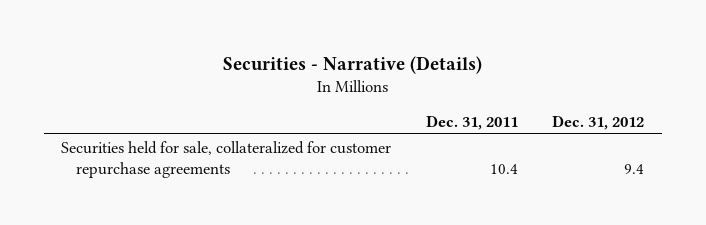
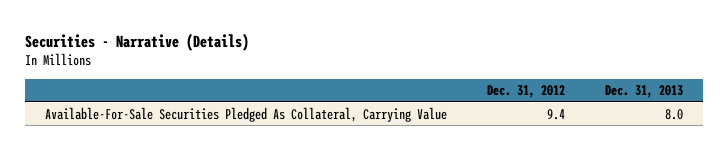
[425,114,518,130] Dec. 31, 2011 -> none
none -> [604,85,683,99] Dec. 31, 2013
[61,140,392,178] Securities held for sale, collateralized for customer repurchase agreements -> [44,106,447,122] Available-For-Sale Securities Pledged As Collateral, Carrying Value

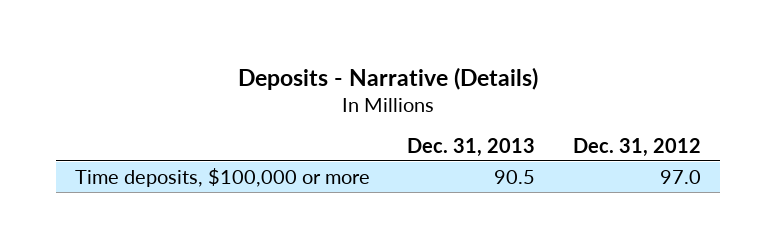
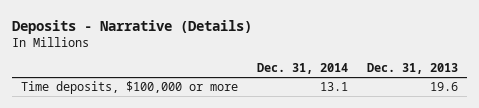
[573,137,702,157] Dec. 31, 2012 -> none
none -> [257,63,349,75] Dec. 31, 2014
[494,169,536,184] 90.5 -> [429,82,458,92] 19.6

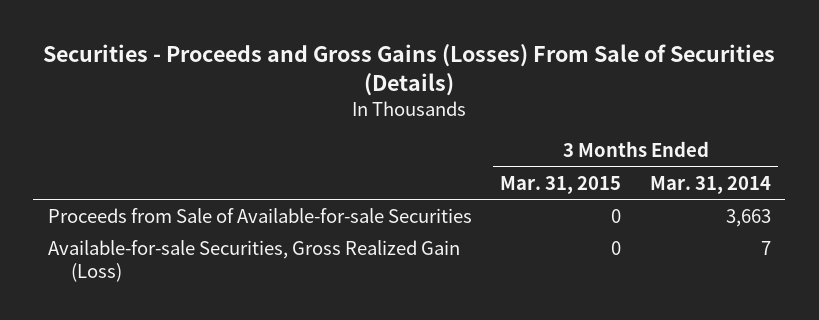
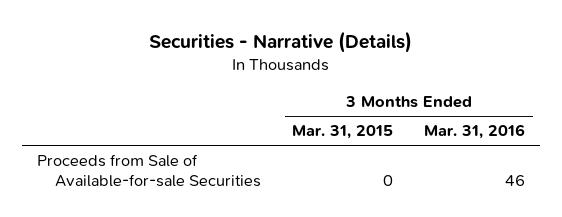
[43,44,776,96] Securities - Proceeds and Gross Gains (Losses) From Sale of Securities (Details) -> [149,30,413,53] Securities - Narrative (Details)
[650,175,772,194] Mar. 31, 2014 -> none
none -> [423,124,525,140] Mar. 31, 2016
[47,239,460,283] Available-for-sale Securities, Gross Realized Gain (Loss) -> none

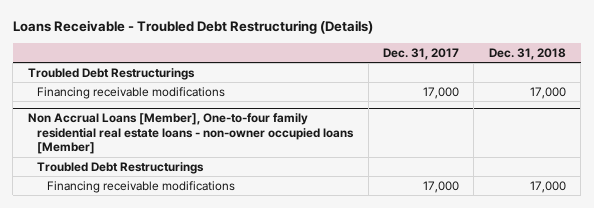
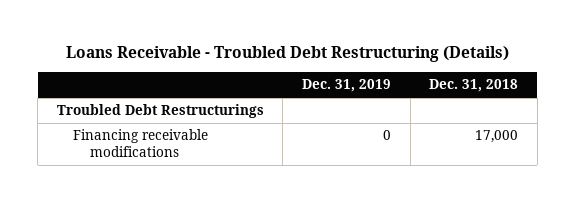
[383,47,460,60] Dec. 31, 2017 -> none
none -> [302,79,392,93] Dec. 31, 2019
[27,113,355,155] Non Accrual Loans [Member], One-to-four family residential real estate loans - non-owner occupied loans [Member] -> none
[37,161,205,174] Troubled Debt Restructurings -> none
[46,180,235,193] Financing receivable modifications -> none

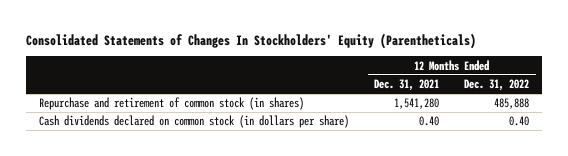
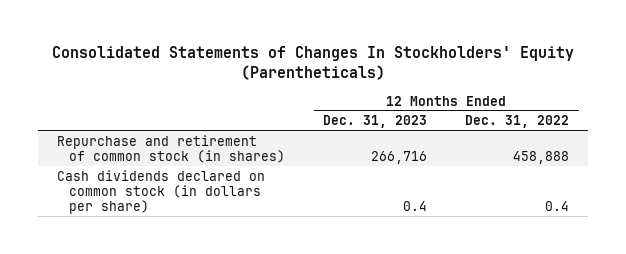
[374,79,440,92] Dec. 31, 2021 -> none
none -> [323,115,428,129] Dec. 31, 2023
[494,98,530,110] 485,888 -> [513,150,570,164] 458,888
[509,116,530,127] 0.40 -> [545,200,570,211] 0.4

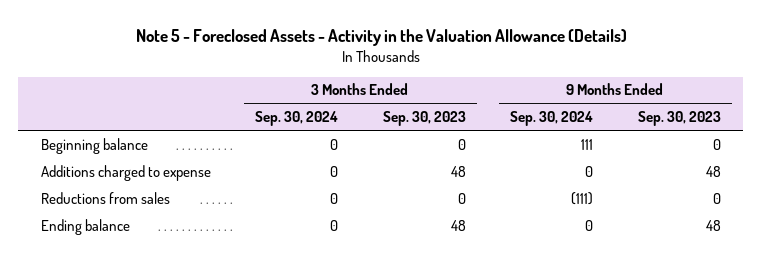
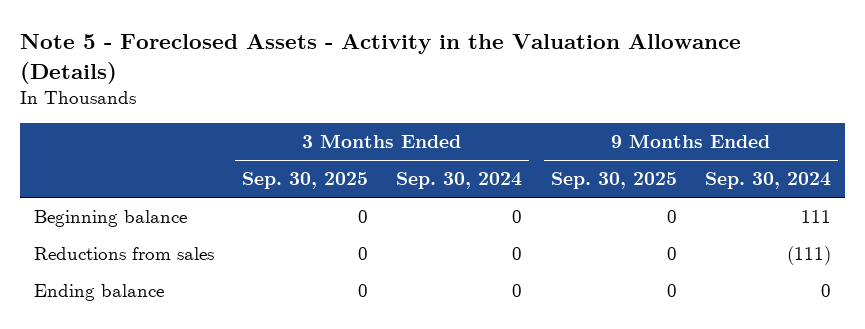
[382,111,466,127] Sep. 30, 2023 -> none
[637,111,721,127] Sep. 30, 2023 -> none
none -> [242,172,369,190] Sep. 30, 2025
none -> [550,172,677,190] Sep. 30, 2025
[40,164,211,181] Additions charged to expense -> none

